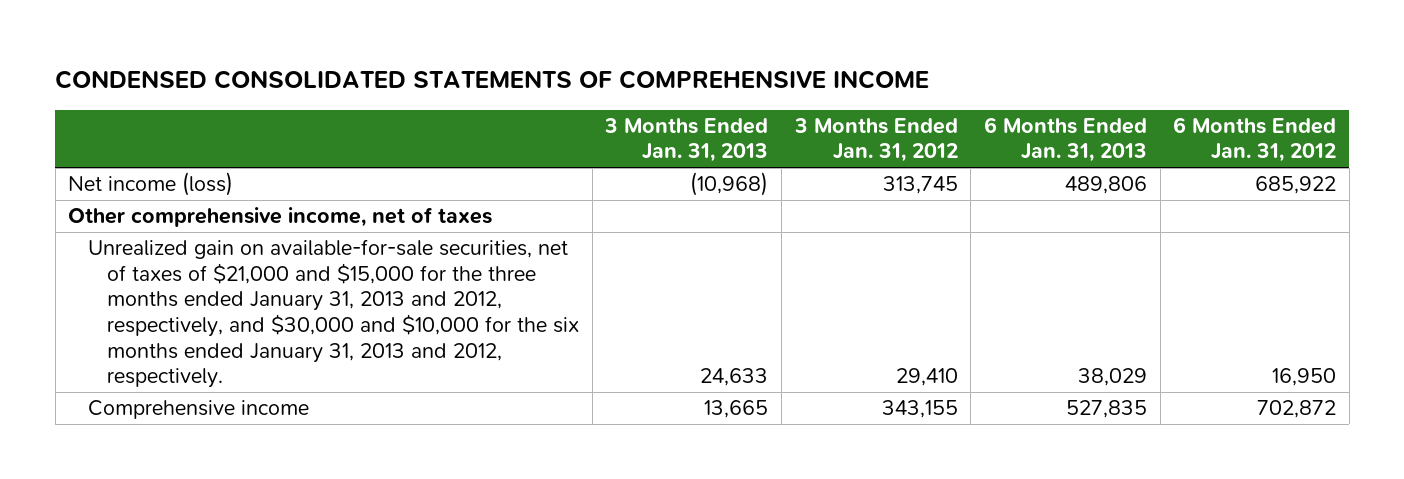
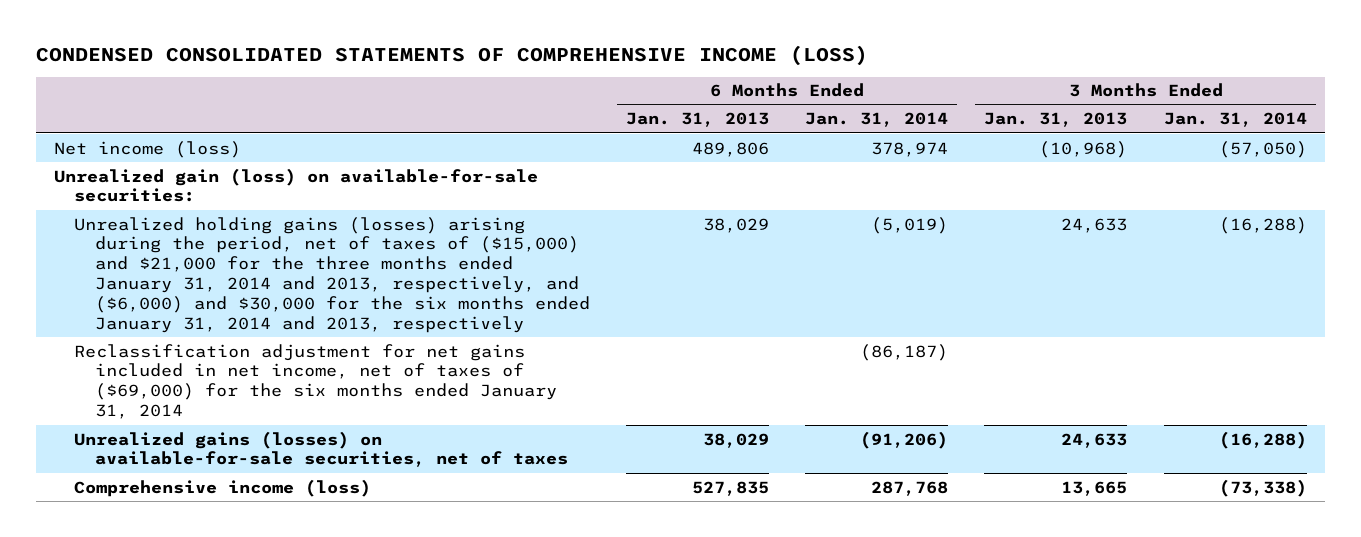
[55,70,930,90] CONDENSED CONSOLIDATED STATEMENTS OF COMPREHENSIVE INCOME -> [35,44,868,66] CONDENSED CONSOLIDATED STATEMENTS OF COMPREHENSIVE INCOME (LOSS)
[793,117,958,163] 3 Months Ended Jan. 31, 2012 -> none
[1173,116,1337,163] 6 Months Ended Jan. 31, 2012 -> none
none -> [805,112,949,128] Jan. 31, 2014
none -> [1163,112,1307,128] Jan. 31, 2014
[68,207,493,228] Other comprehensive income, net of taxes -> none
none -> [53,167,538,203] Unrealized gain (loss) on available-for-sale securities:
[87,239,580,389] Unrealized gain on available-for-sale securities, net of taxes of $21,000 and $15,000 for the three months ended January 31, 2013 and 2012, respectively, and $30,000 and $10,000 for the six months ended January 31, 2013 and 2012, respectively. -> [74,216,590,333] Unrealized holding gains (losses) arising during the period, net of taxes of ($15,000) and $21,000 for the three months ended January 31, 2014 and 2013, respectively, and ($6,000) and $30,000 for the six months ended January 31, 2014 and 2013, respectively
none -> [74,343,557,420] Reclassification adjustment for net gains included in net income, net of taxes of ($69,000) for the six months ended January 31, 2014
none -> [74,430,568,468] Unrealized gains (losses) on available-for-sale securities, net of taxes
[87,400,309,420] Comprehensive income -> [74,478,372,497] Comprehensive income (loss)

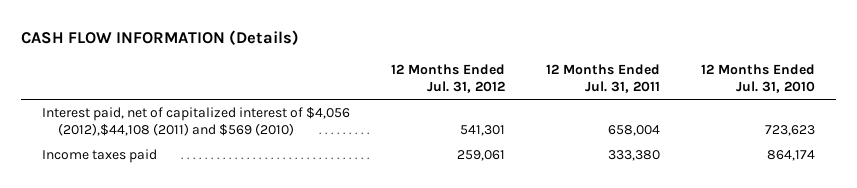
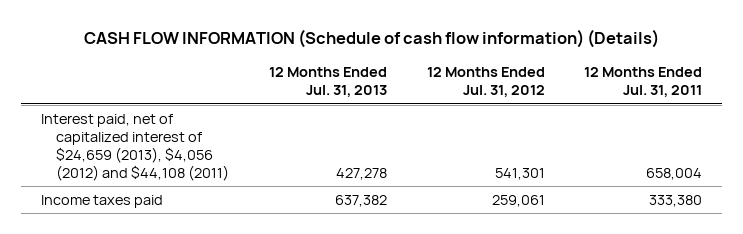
[20,29,299,45] CASH FLOW INFORMATION (Details) -> [83,28,659,48] CASH FLOW INFORMATION (Schedule of cash flow information) (Details)
[701,64,816,94] 12 Months Ended Jul. 31, 2010 -> none
none -> [269,67,388,98] 12 Months Ended Jul. 31, 2013
[41,107,350,137] Interest paid, net of capitalized interest of $4,056 (2012),$44,108 (2011) and $569 (2010) -> [40,114,230,181] Interest paid, net of capitalized interest of $24,659 (2013), $4,056 (2012) and $44,108 (2011)

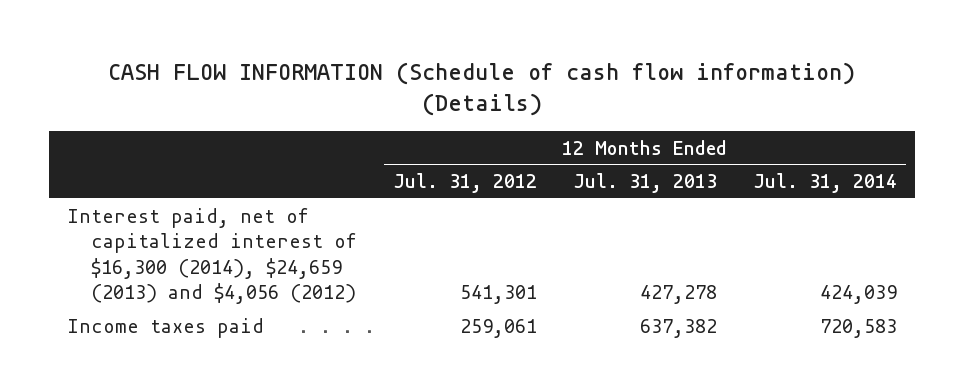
[584,67,703,98] 12 Months Ended Jul. 31, 2011 -> none
none -> [753,173,898,194] Jul. 31, 2014
[40,114,230,181] Interest paid, net of capitalized interest of $24,659 (2013), $4,056 (2012) and $44,108 (2011) -> [67,207,358,305] Interest paid, net of capitalized interest of $16,300 (2014), $24,659 (2013) and $4,056 (2012)

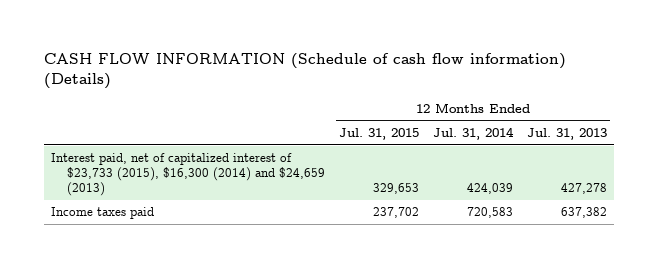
[393,173,538,194] Jul. 31, 2012 -> none
none -> [339,127,420,140] Jul. 31, 2015
[67,207,358,305] Interest paid, net of capitalized interest of $16,300 (2014), $24,659 (2013) and $4,056 (2012) -> [50,153,326,197] Interest paid, net of capitalized interest of $23,733 (2015), $16,300 (2014) and $24,659 (2013)

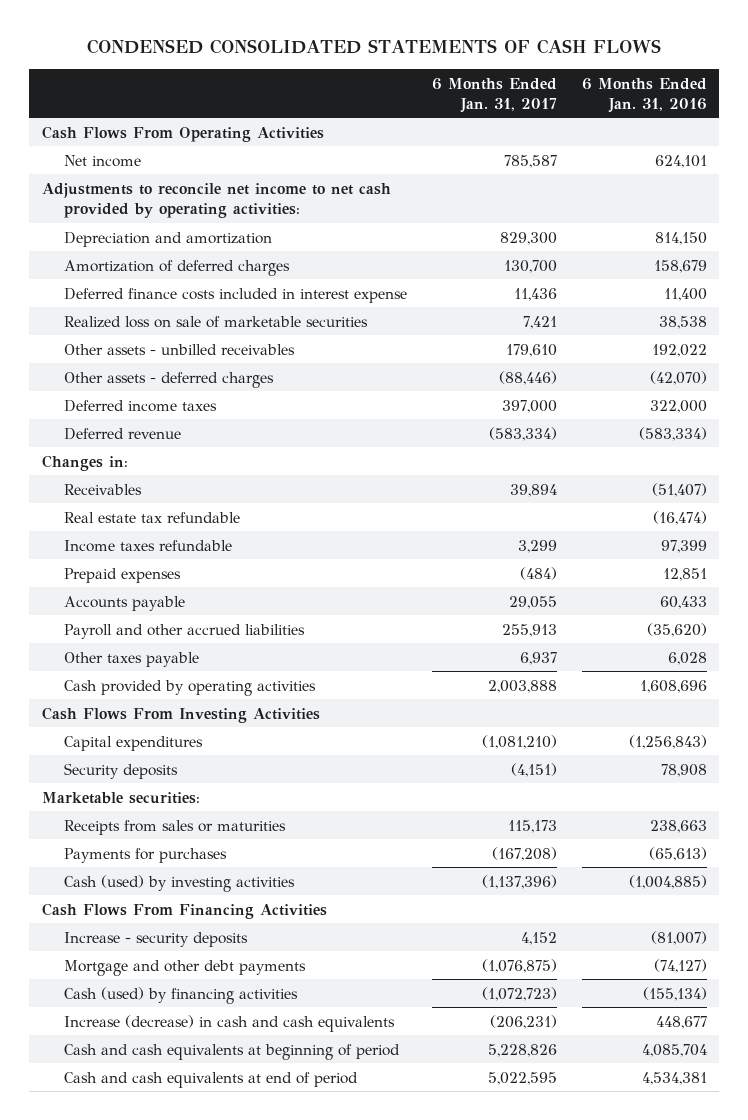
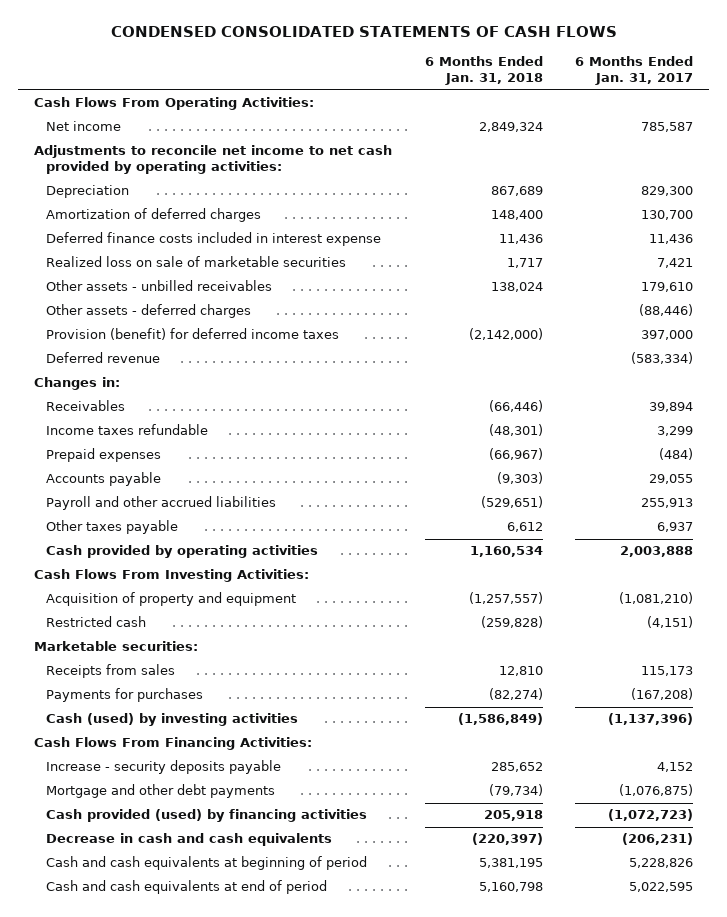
[581,77,707,113] 6 Months Ended Jan. 31, 2016 -> none
none -> [424,56,543,86] 6 Months Ended Jan. 31, 2018
[41,125,324,142] Cash Flows From Operating Activities -> [34,97,315,111] Cash Flows From Operating Activities:
[64,231,273,247] Depreciation and amortization -> [46,185,130,199] Depreciation
[64,399,218,412] Deferred income taxes -> [46,328,340,341] Provision (benefit) for deferred income taxes
[64,511,241,523] Real estate tax refundable -> none
[41,706,320,723] Cash Flows From Investing Activities -> [34,569,310,583] Cash Flows From Investing Activities:
[64,735,204,751] Capital expenditures -> [46,592,297,607] Acquisition of property and equipment
[64,762,179,779] Security deposits -> [46,616,147,628] Restricted cash
[64,819,287,835] Receipts from sales or maturities -> [46,664,176,679] Receipts from sales
[41,902,327,919] Cash Flows From Financing Activities -> [34,737,313,751] Cash Flows From Financing Activities:
[64,931,249,947] Increase - security deposits -> [46,760,282,775] Increase - security deposits payable
[64,986,299,1004] Cash (used) by financing activities -> [46,809,368,823] Cash provided (used) by financing activities
[64,1014,396,1032] Increase (decrease) in cash and cash equivalents -> [46,833,333,847] Decrease in cash and cash equivalents

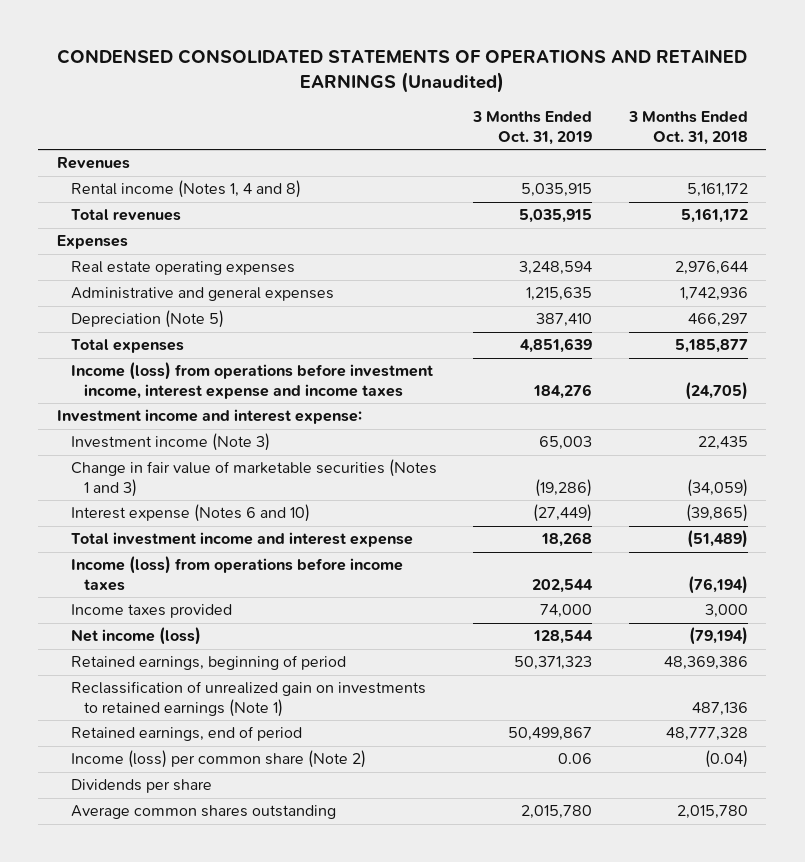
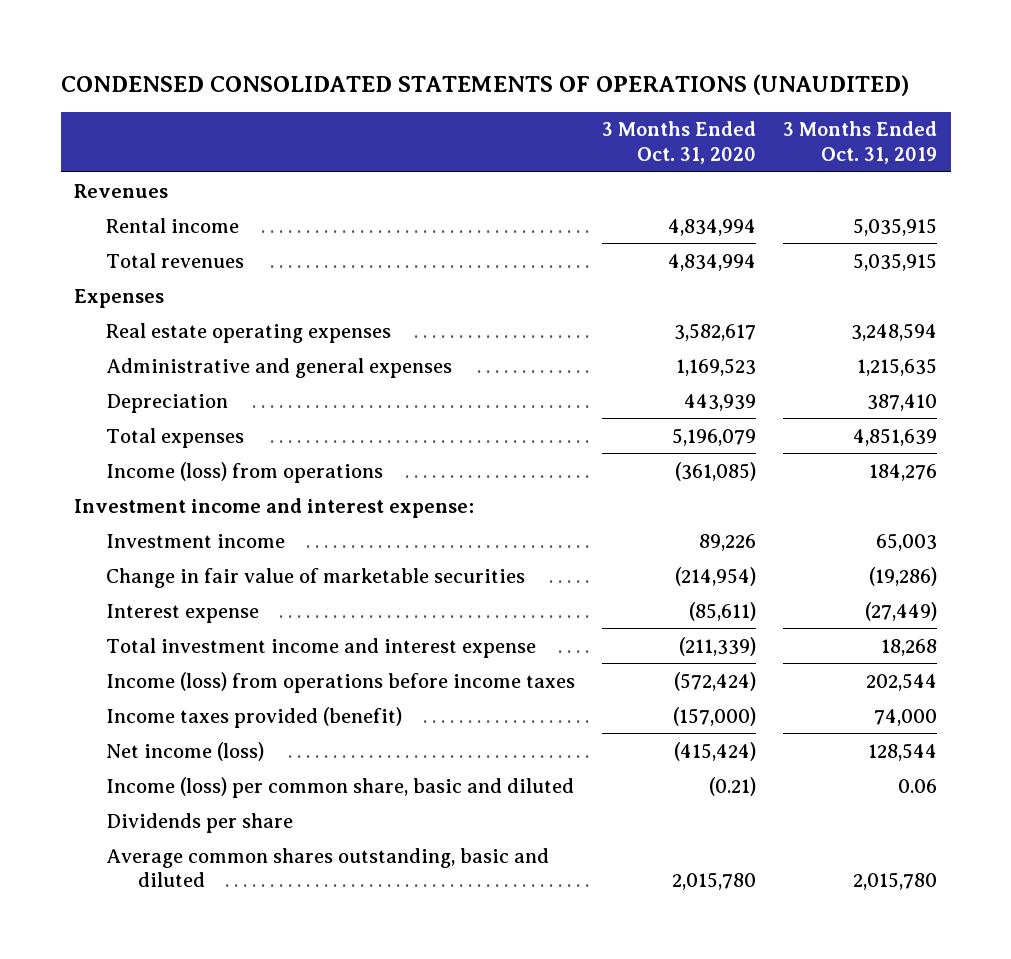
[57,48,748,93] CONDENSED CONSOLIDATED STATEMENTS OF OPERATIONS AND RETAINED EARNINGS (Unaudited) -> [60,73,909,96] CONDENSED CONSOLIDATED STATEMENTS OF OPERATIONS (UNAUDITED)
[627,110,748,145] 3 Months Ended Oct. 31, 2018 -> none
none -> [602,121,757,165] 3 Months Ended Oct. 31, 2020
[70,180,301,199] Rental income (Notes 1, 4 and 8) -> [106,217,240,233] Rental income
[70,310,224,329] Depreciation (Note 5) -> [106,393,229,413] Depreciation
[70,362,433,400] Income (loss) from operations before investment income, interest expense and income taxes -> [106,461,384,483] Income (loss) from operations
[70,433,270,452] Investment income (Note 3) -> [106,533,286,548] Investment income
[70,459,437,498] Change in fair value of marketable securities (Notes 1 and 3) -> [106,567,526,588] Change in fair value of marketable securities
[70,504,310,523] Interest expense (Notes 6 and 10) -> [106,603,260,623] Interest expense
[70,604,232,619] Income taxes provided -> [106,706,403,728] Income taxes provided (benefit)
[70,655,346,671] Retained earnings, beginning of period -> none
[70,681,426,718] Reclassification of unrealized gain on investments to retained earnings (Note 1) -> none
[70,726,302,742] Retained earnings, end of period -> none
[70,750,366,769] Income (loss) per common share (Note 2) -> [106,776,575,798] Income (loss) per common share, basic and diluted
[70,805,336,820] Average common shares outstanding -> [106,847,550,888] Average common shares outstanding, basic and diluted

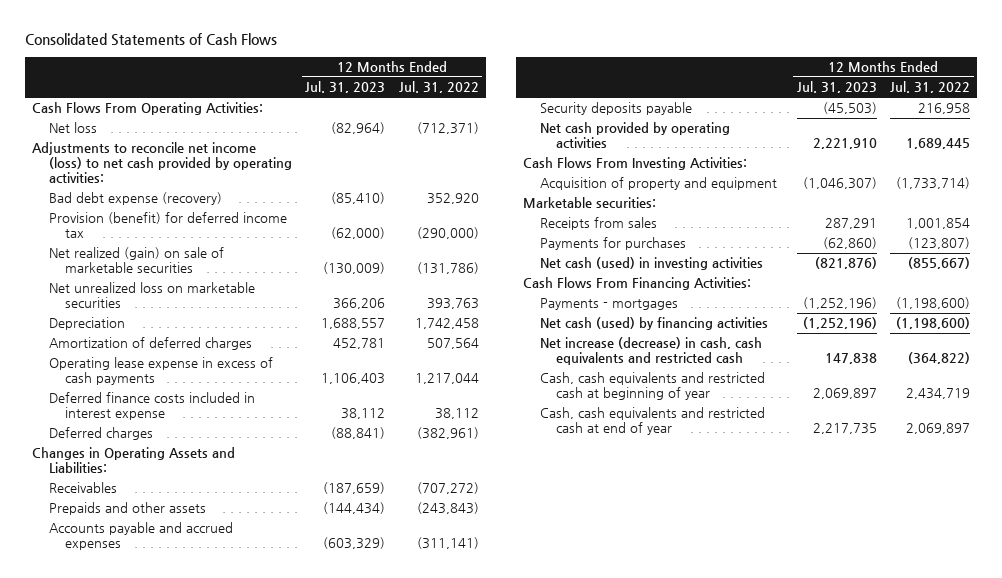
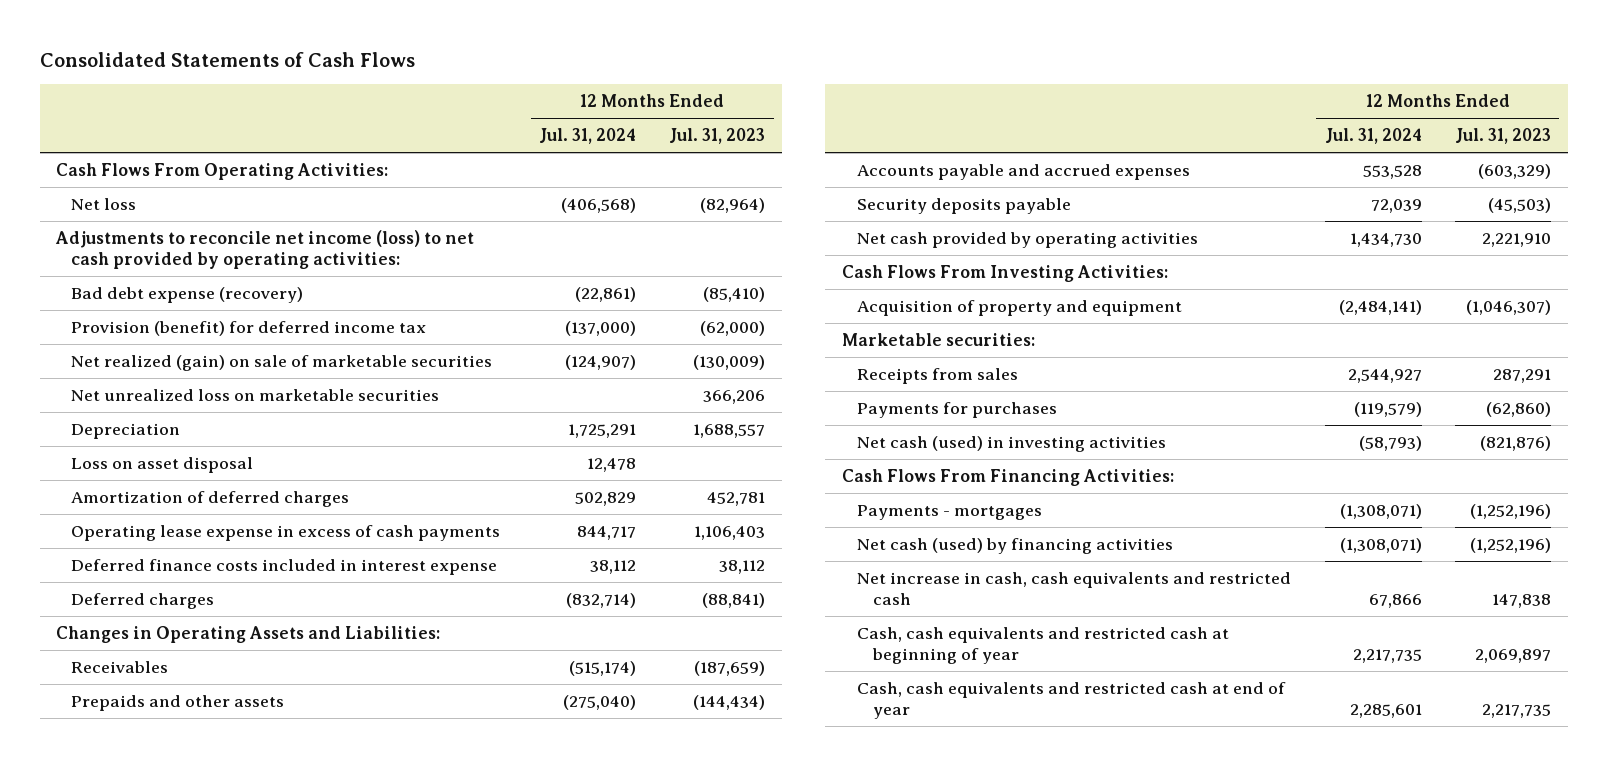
[398,81,479,94] Jul. 31, 2022 -> none
none -> [538,128,636,145] Jul. 31, 2024
none -> [71,457,254,474] Loss on asset disposal
[539,337,762,366] Net increase (decrease) in cash, cash equivalents and restricted cash -> [857,572,1292,606] Net increase in cash, cash equivalents and restricted cash

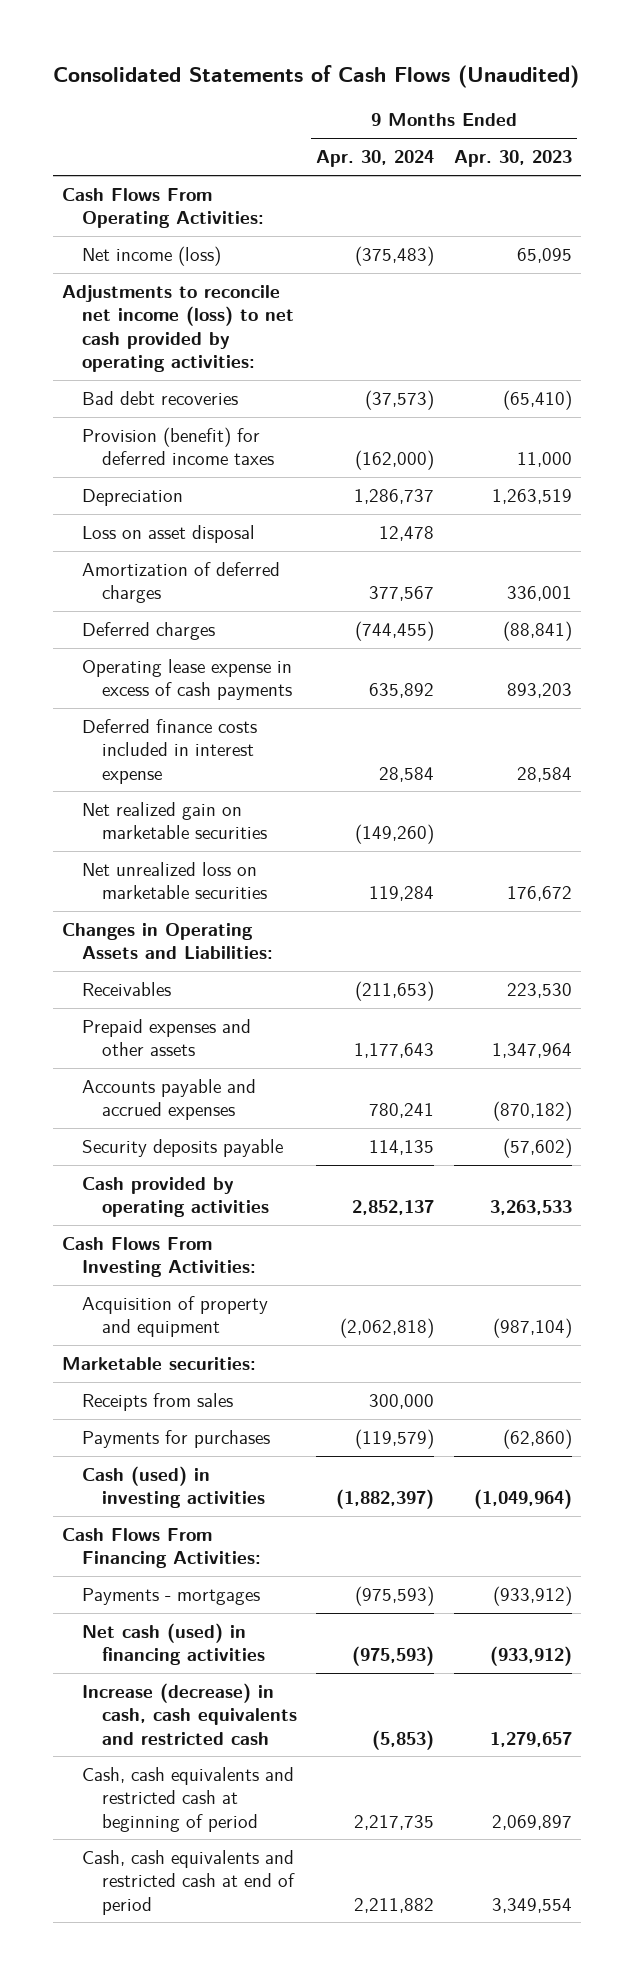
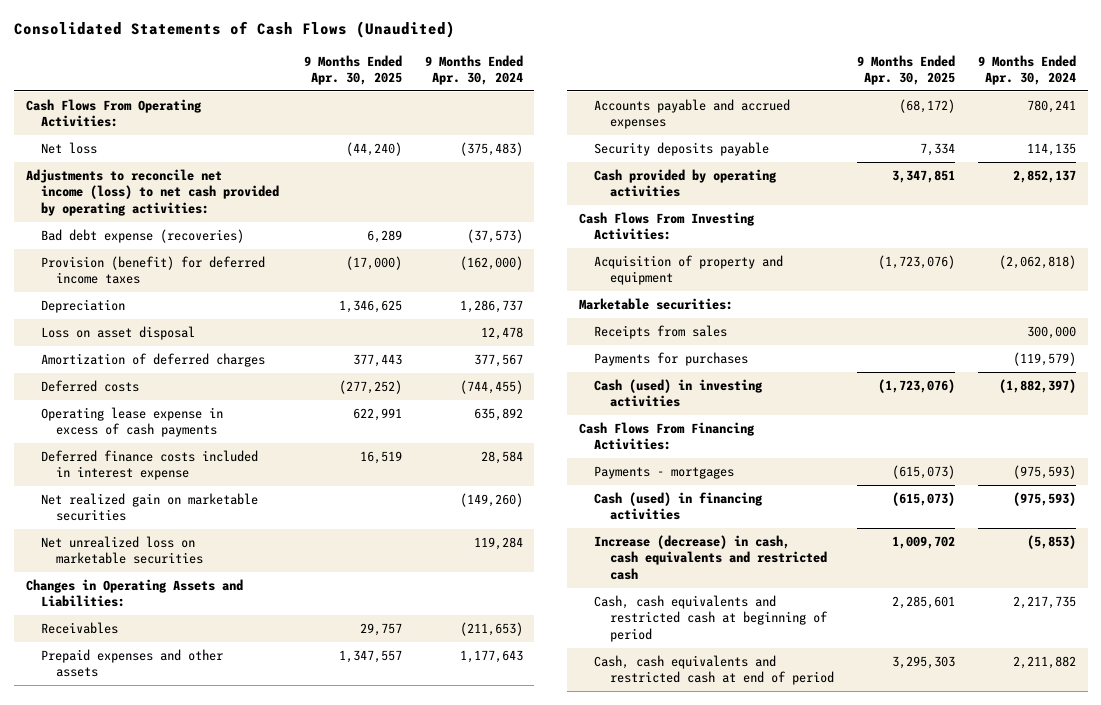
[453,150,572,168] Apr. 30, 2023 -> none
none -> [303,54,402,85] 9 Months Ended Apr. 30, 2025
[82,246,222,267] Net income (loss) -> [40,141,97,154] Net loss
[82,391,239,406] Bad debt recoveries -> [40,228,244,243] Bad debt expense (recoveries)
[82,622,216,641] Deferred charges -> [40,379,139,392] Deferred costs
[82,1623,265,1666] Net cash (used) in financing activities -> [594,491,764,521] Cash (used) in financing activities

